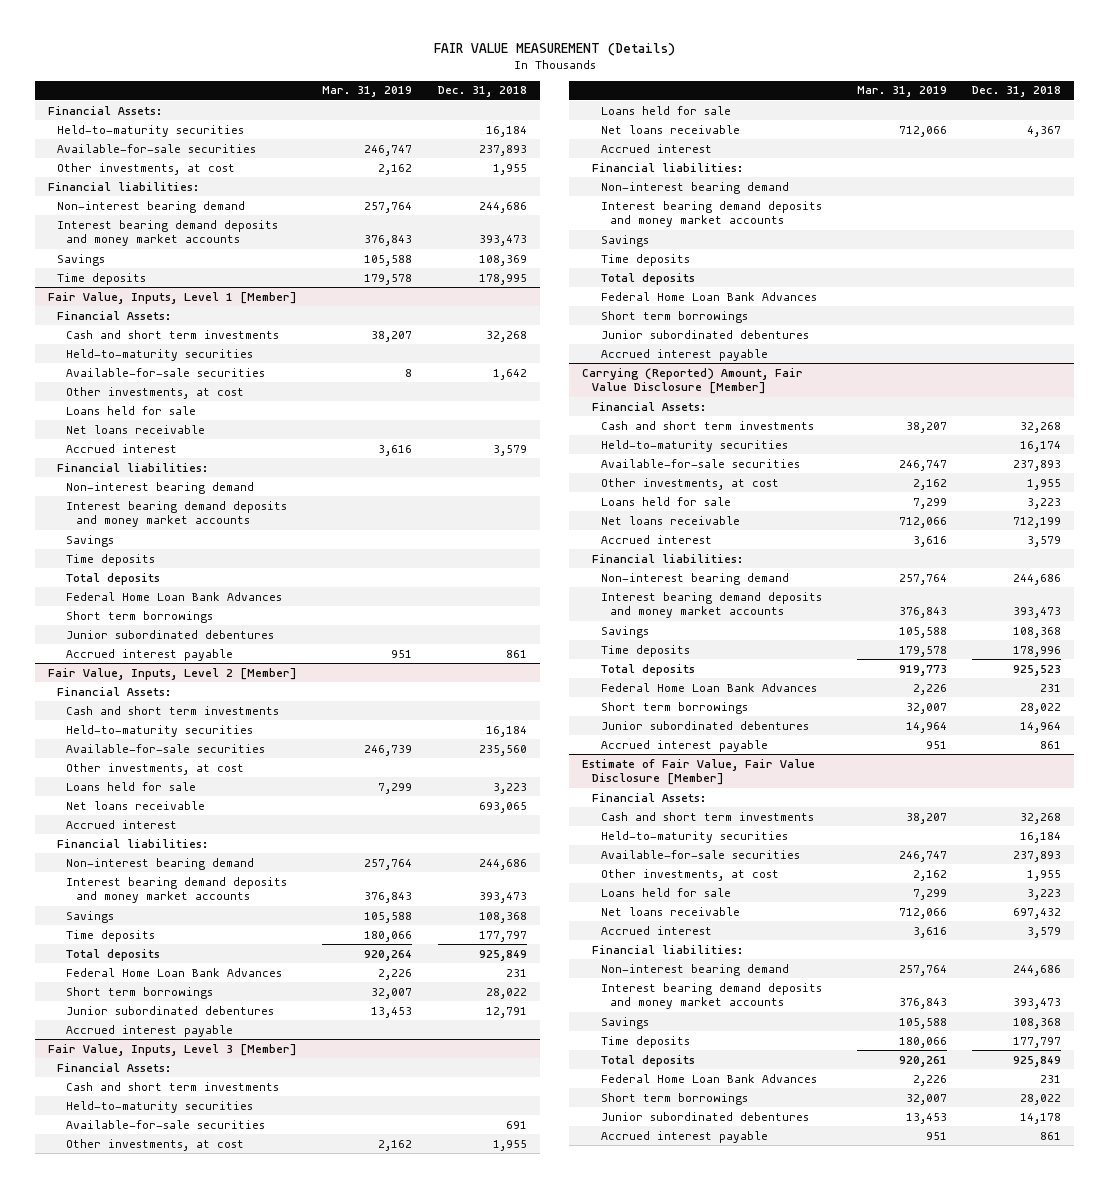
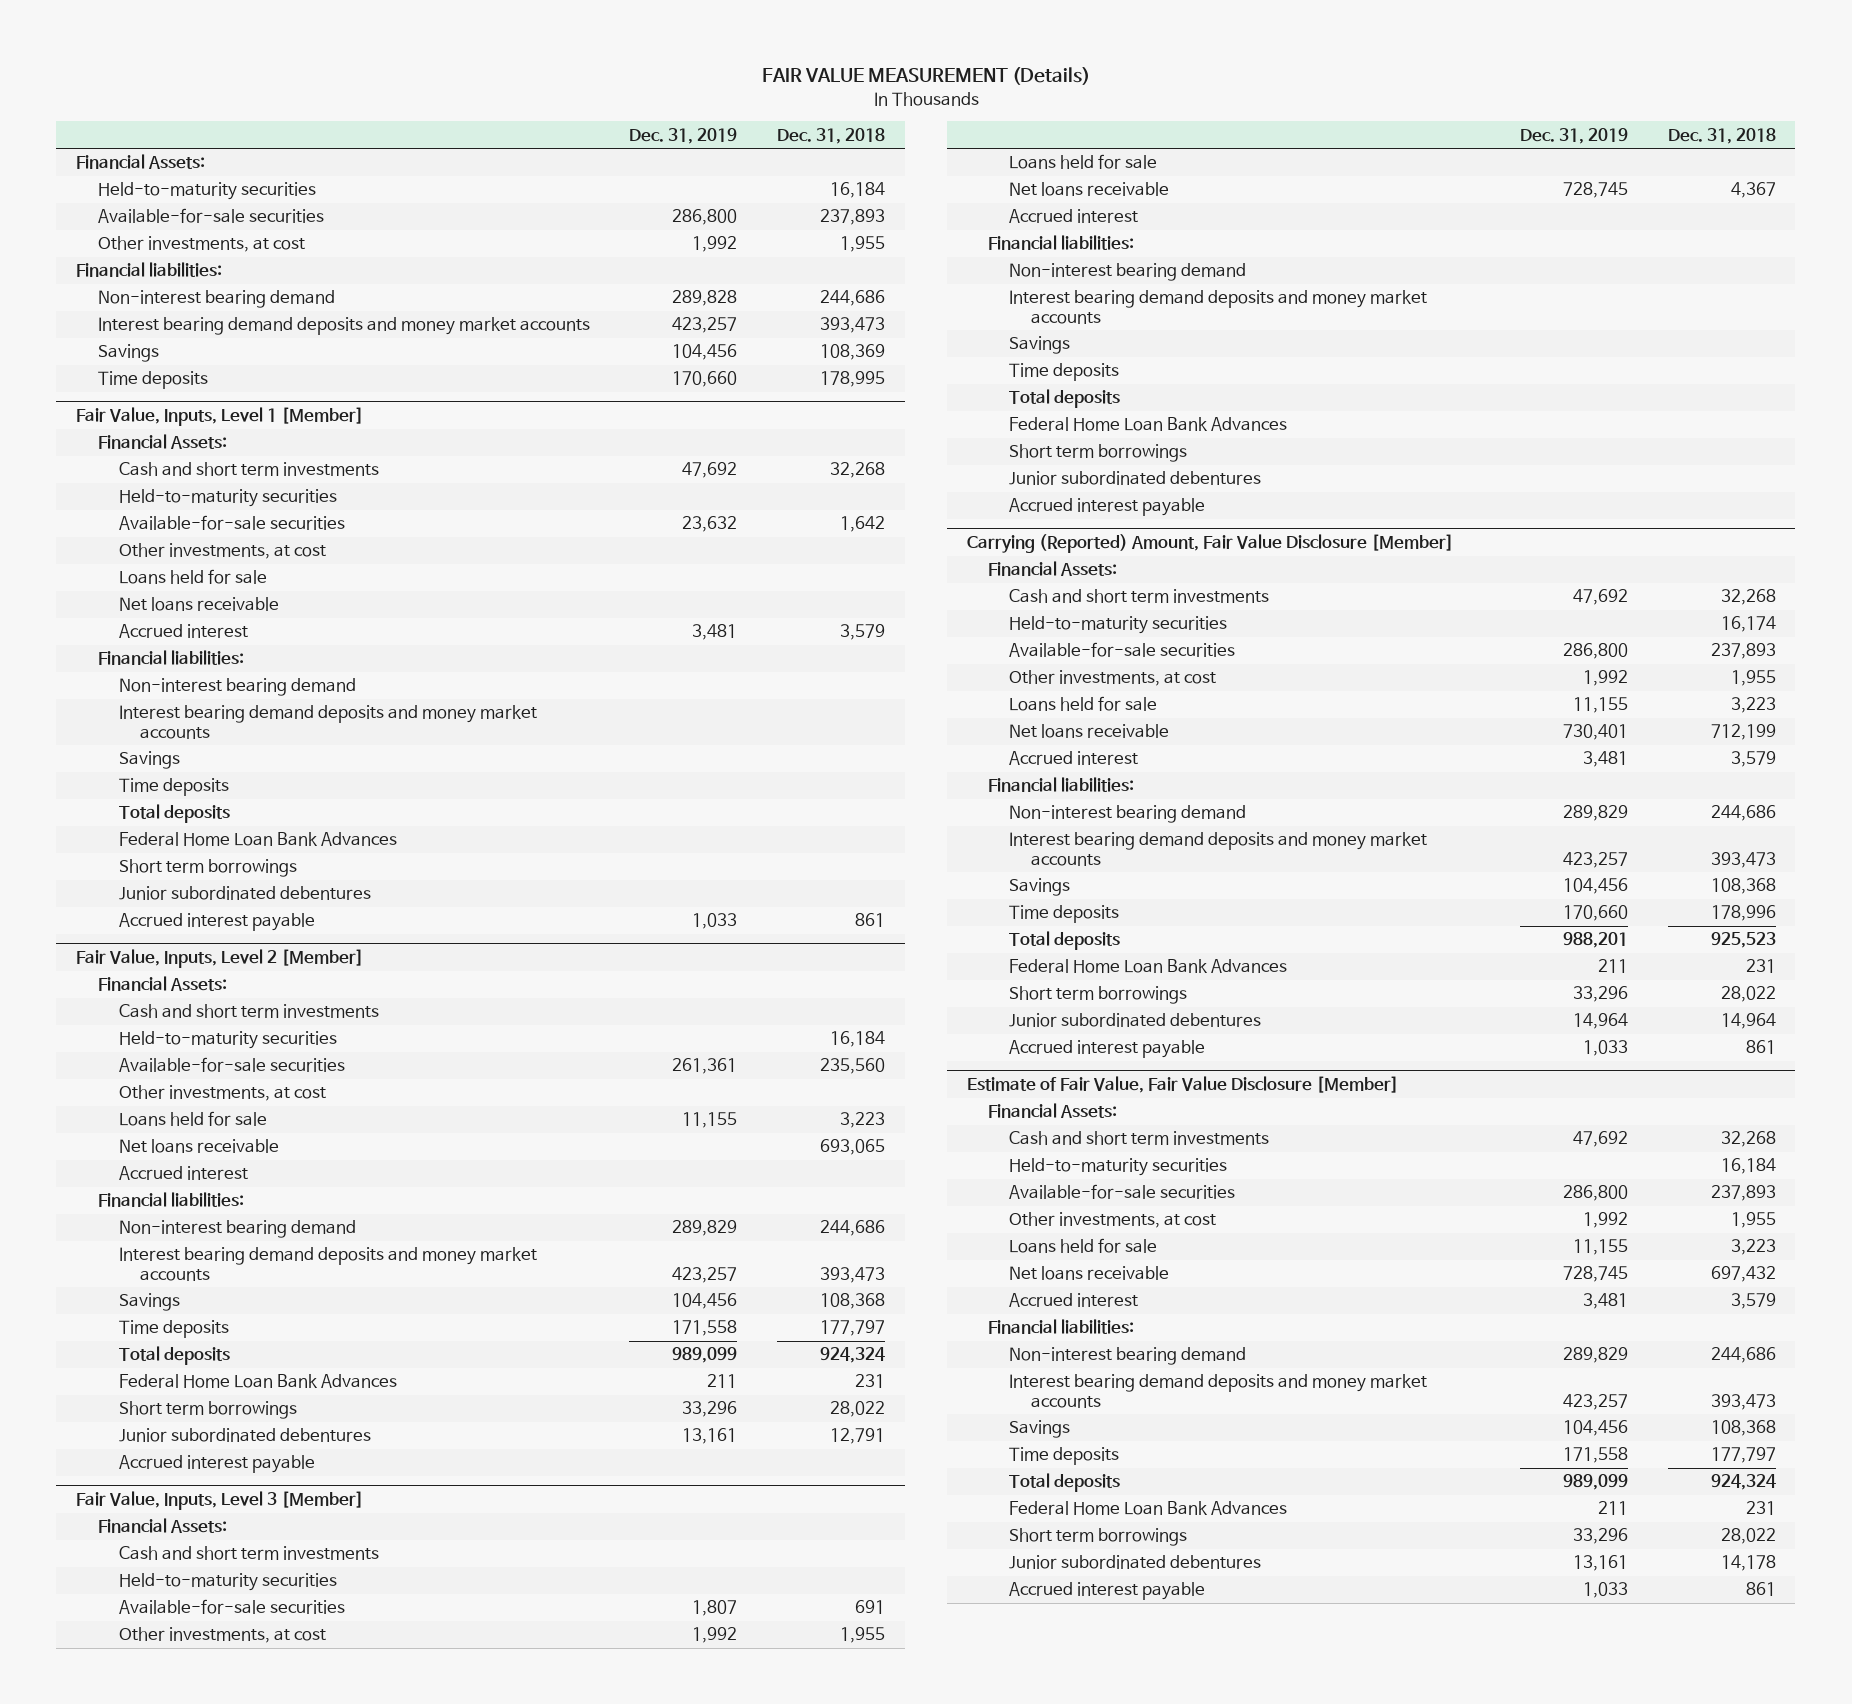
[322,86,413,98] Mar. 31, 2019 -> none
none -> [629,127,738,144] Dec. 31, 2019
[478,949,527,961] 925,849 -> [820,1347,886,1364] 924,324
[1013,1055,1062,1067] 925,849 -> [1710,1474,1776,1491] 924,324

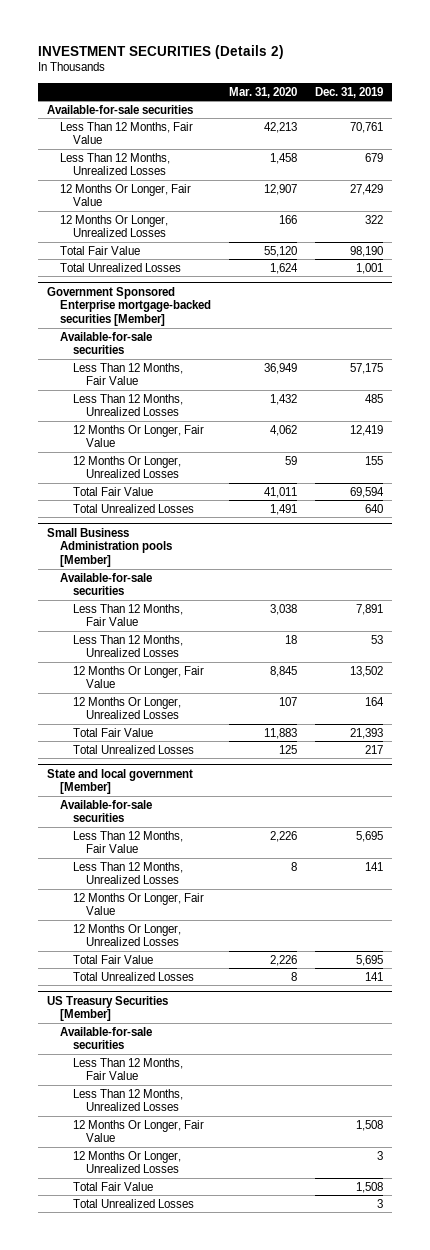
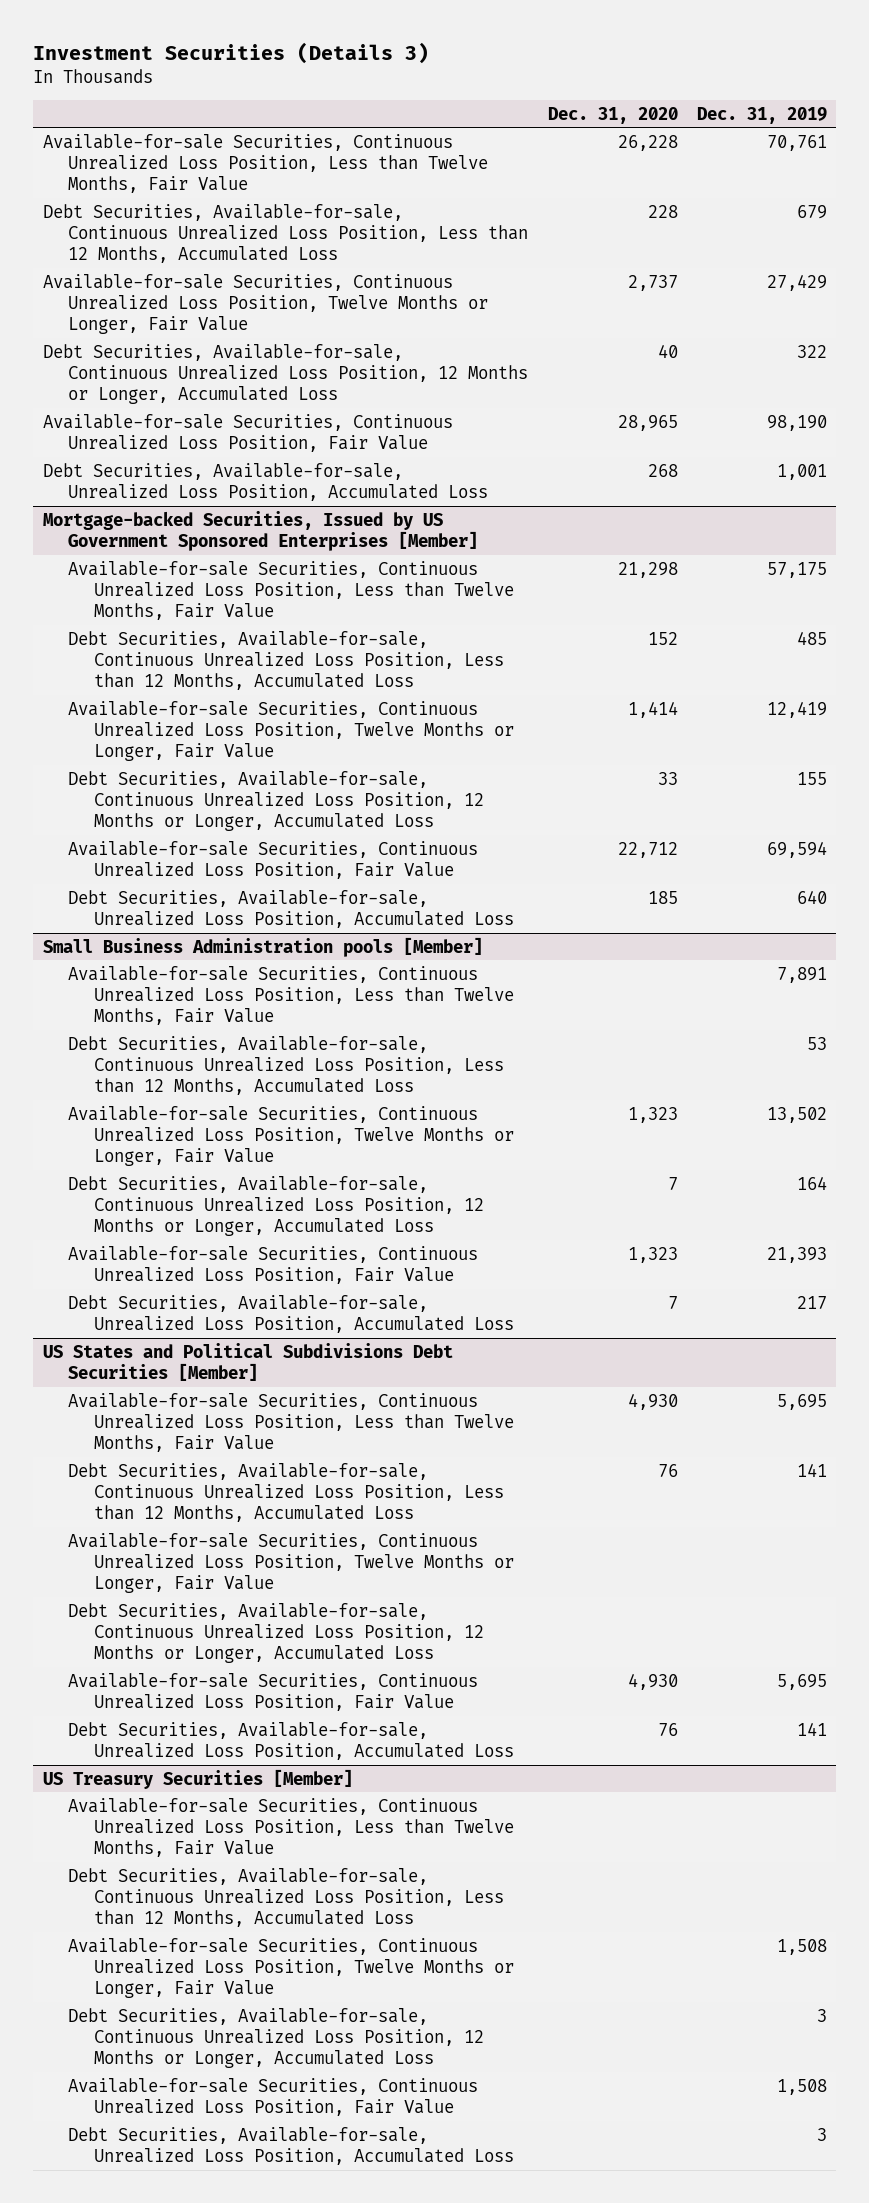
[37,44,284,59] INVESTMENT SECURITIES (Details 2) -> [33,41,430,64] Investment Securities (Details 3)
[228,86,297,98] Mar. 31, 2020 -> none
none -> [547,106,678,124] Dec. 31, 2020
[46,104,193,114] Available-for-sale securities -> none
[59,331,152,355] Available-for-sale securities -> none
[59,121,193,145] Less Than 12 Months, Fair Value -> [42,133,489,194] Available-for-sale Securities, Continuous Unrealized Loss Position, Less than Twelve Months, Fair Value
[59,152,170,176] Less Than 12 Months, Unrealized Losses -> [42,203,529,264] Debt Securities, Available-for-sale, Continuous Unrealized Loss Position, Less than 12 Months, Accumulated Loss
[59,183,191,207] 12 Months Or Longer, Fair Value -> [42,273,489,335] Available-for-sale Securities, Continuous Unrealized Loss Position, Twelve Months or Longer, Fair Value
[59,214,168,238] 12 Months Or Longer, Unrealized Losses -> [42,343,529,405] Debt Securities, Available-for-sale, Continuous Unrealized Loss Position, 12 Months or Longer, Accumulated Loss
[59,245,140,255] Total Fair Value -> [42,413,453,452] Available-for-sale Securities, Continuous Unrealized Loss Position, Fair Value
[59,262,181,272] Total Unrealized Losses -> [42,462,489,501] Debt Securities, Available-for-sale, Unrealized Loss Position, Accumulated Loss
[46,286,211,326] Government Sponsored Enterprise mortgage-backed securities [Member] -> [42,510,479,551] Mortgage-backed Securities, Issued by US Government Sponsored Enterprises [Member]
[72,362,183,386] Less Than 12 Months, Fair Value -> [68,560,514,621] Available-for-sale Securities, Continuous Unrealized Loss Position, Less than Twelve Months, Fair Value
[72,393,183,417] Less Than 12 Months, Unrealized Losses -> [68,630,504,691] Debt Securities, Available-for-sale, Continuous Unrealized Loss Position, Less than 12 Months, Accumulated Loss
[72,424,204,448] 12 Months Or Longer, Fair Value -> [68,700,514,762] Available-for-sale Securities, Continuous Unrealized Loss Position, Twelve Months or Longer, Fair Value
[72,455,181,479] 12 Months Or Longer, Unrealized Losses -> [68,770,484,832] Debt Securities, Available-for-sale, Continuous Unrealized Loss Position, 12 Months or Longer, Accumulated Loss
[72,486,153,496] Total Fair Value -> [68,840,479,879] Available-for-sale Securities, Continuous Unrealized Loss Position, Fair Value
[72,503,194,513] Total Unrealized Losses -> [68,889,514,928] Debt Securities, Available-for-sale, Unrealized Loss Position, Accumulated Loss
[59,572,152,596] Available-for-sale securities -> none
[59,799,152,823] Available-for-sale securities -> none
[72,603,183,627] Less Than 12 Months, Fair Value -> [68,965,514,1026] Available-for-sale Securities, Continuous Unrealized Loss Position, Less than Twelve Months, Fair Value
[72,634,183,658] Less Than 12 Months, Unrealized Losses -> [68,1035,504,1096] Debt Securities, Available-for-sale, Continuous Unrealized Loss Position, Less than 12 Months, Accumulated Loss
[72,665,204,689] 12 Months Or Longer, Fair Value -> [68,1105,514,1167] Available-for-sale Securities, Continuous Unrealized Loss Position, Twelve Months or Longer, Fair Value
[72,696,181,720] 12 Months Or Longer, Unrealized Losses -> [68,1175,484,1237] Debt Securities, Available-for-sale, Continuous Unrealized Loss Position, 12 Months or Longer, Accumulated Loss
[72,727,153,737] Total Fair Value -> [68,1245,479,1284] Available-for-sale Securities, Continuous Unrealized Loss Position, Fair Value
[72,744,194,754] Total Unrealized Losses -> [68,1294,514,1333] Debt Securities, Available-for-sale, Unrealized Loss Position, Accumulated Loss
[46,768,193,795] State and local government [Member] -> [42,1342,453,1381] US States and Political Subdivisions Debt Securities [Member]
[72,830,183,854] Less Than 12 Months, Fair Value -> [68,1392,514,1453] Available-for-sale Securities, Continuous Unrealized Loss Position, Less than Twelve Months, Fair Value
[72,861,183,885] Less Than 12 Months, Unrealized Losses -> [68,1462,504,1523] Debt Securities, Available-for-sale, Continuous Unrealized Loss Position, Less than 12 Months, Accumulated Loss
[72,892,204,916] 12 Months Or Longer, Fair Value -> [68,1532,514,1594] Available-for-sale Securities, Continuous Unrealized Loss Position, Twelve Months or Longer, Fair Value
[72,923,181,947] 12 Months Or Longer, Unrealized Losses -> [68,1602,484,1664] Debt Securities, Available-for-sale, Continuous Unrealized Loss Position, 12 Months or Longer, Accumulated Loss
[72,954,153,964] Total Fair Value -> [68,1672,479,1711] Available-for-sale Securities, Continuous Unrealized Loss Position, Fair Value
[72,971,194,981] Total Unrealized Losses -> [68,1721,514,1760] Debt Securities, Available-for-sale, Unrealized Loss Position, Accumulated Loss
[59,1026,152,1050] Available-for-sale securities -> none
[72,1057,183,1081] Less Than 12 Months, Fair Value -> [68,1797,514,1858] Available-for-sale Securities, Continuous Unrealized Loss Position, Less than Twelve Months, Fair Value
[72,1088,183,1112] Less Than 12 Months, Unrealized Losses -> [68,1867,504,1928] Debt Securities, Available-for-sale, Continuous Unrealized Loss Position, Less than 12 Months, Accumulated Loss
[72,1119,204,1143] 12 Months Or Longer, Fair Value -> [68,1937,514,1999] Available-for-sale Securities, Continuous Unrealized Loss Position, Twelve Months or Longer, Fair Value
[72,1150,181,1174] 12 Months Or Longer, Unrealized Losses -> [68,2007,484,2069] Debt Securities, Available-for-sale, Continuous Unrealized Loss Position, 12 Months or Longer, Accumulated Loss
[72,1181,153,1191] Total Fair Value -> [68,2077,479,2116] Available-for-sale Securities, Continuous Unrealized Loss Position, Fair Value
[72,1198,194,1208] Total Unrealized Losses -> [68,2126,514,2165] Debt Securities, Available-for-sale, Unrealized Loss Position, Accumulated Loss

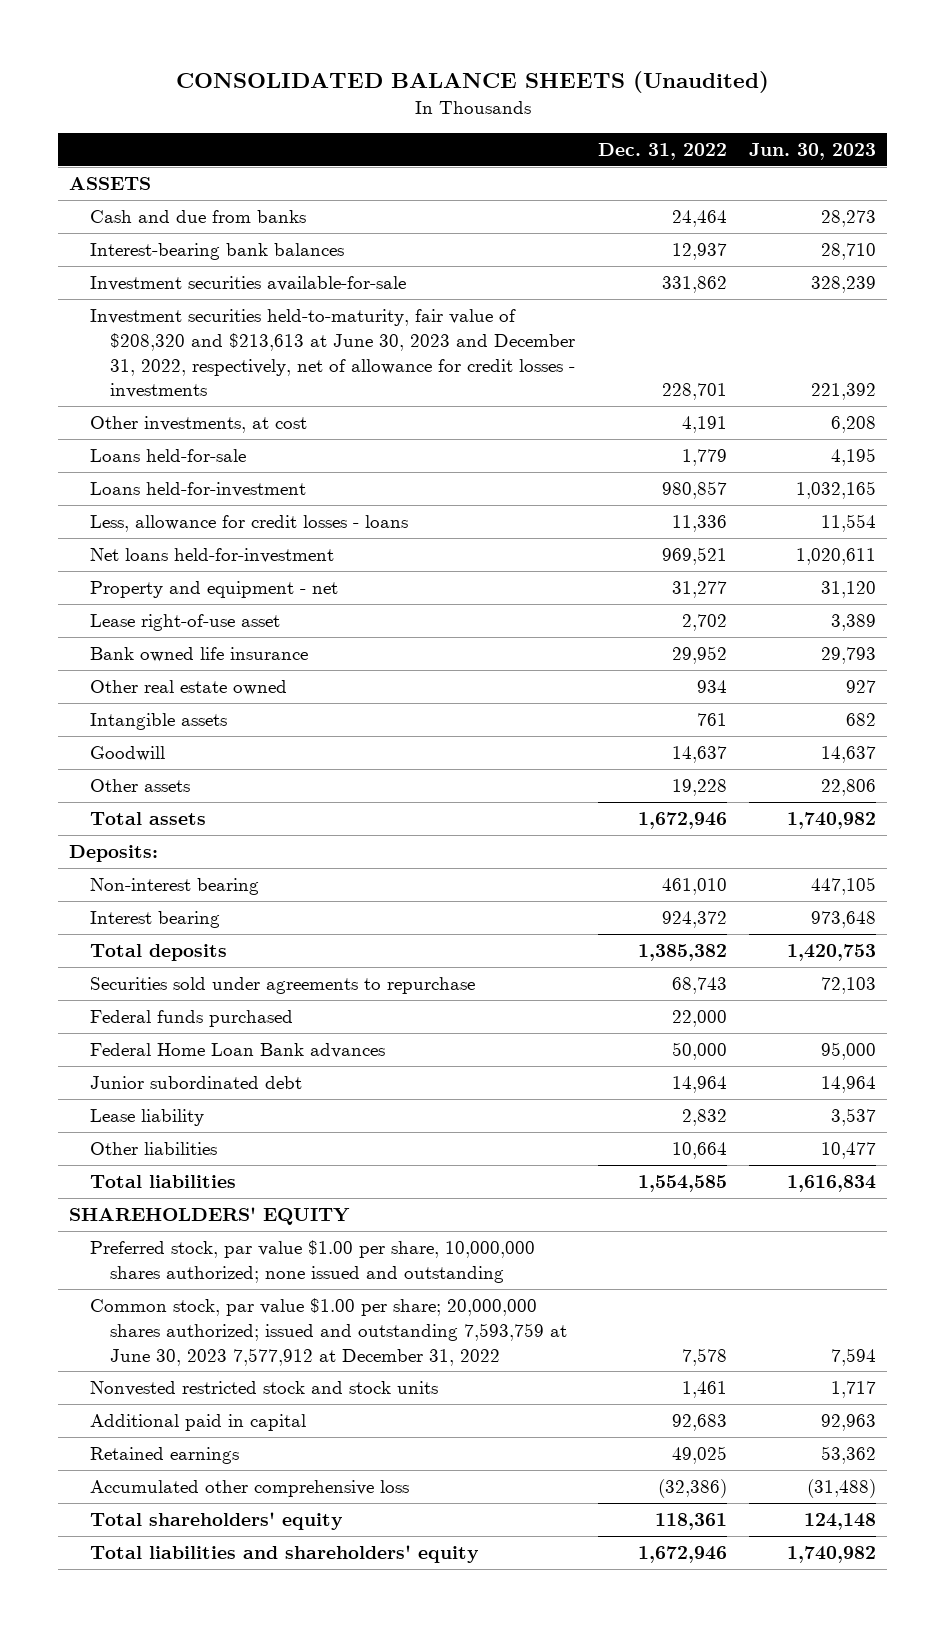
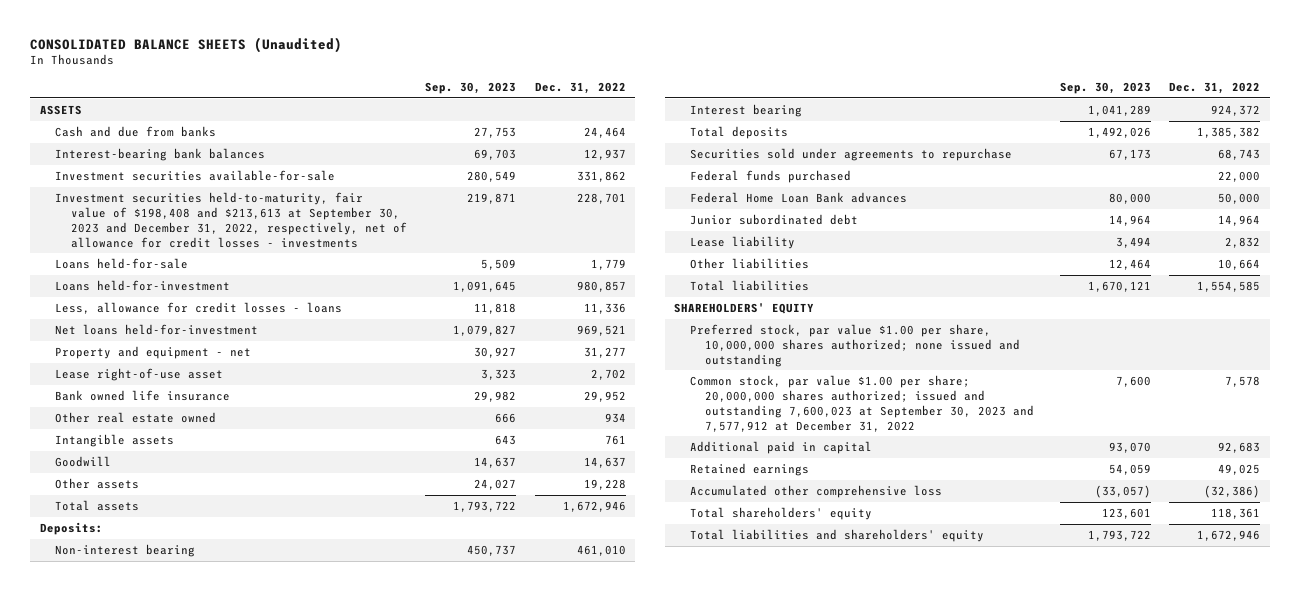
[749,142,877,160] Jun. 30, 2023 -> none
none -> [425,82,517,95] Sep. 30, 2023
[89,416,307,434] Other investments, at cost -> none
[89,309,575,399] Investment securities held-to-maturity, fair value of $208,320 and $213,613 at June 30, 2023 and December 31, 2022, respectively, net of allowance for credit losses - investments -> [55,191,407,248] Investment securities held-to-maturity, fair value of $198,408 and $213,613 at September 30, 2023 and December 31, 2022, respectively, net of allowance for credit losses - investments
[89,1381,438,1397] Nonvested restricted stock and stock units -> none
[89,1298,567,1366] Common stock, par value $1.00 per share; 20,000,000 shares authorized; issued and outstanding 7,593,759 at June 30, 2023 7,577,912 at December 31, 2022 -> [689,374,1035,432] Common stock, par value $1.00 per share; 20,000,000 shares authorized; issued and outstanding 7,600,023 at September 30, 2023 and 7,577,912 at December 31, 2022

